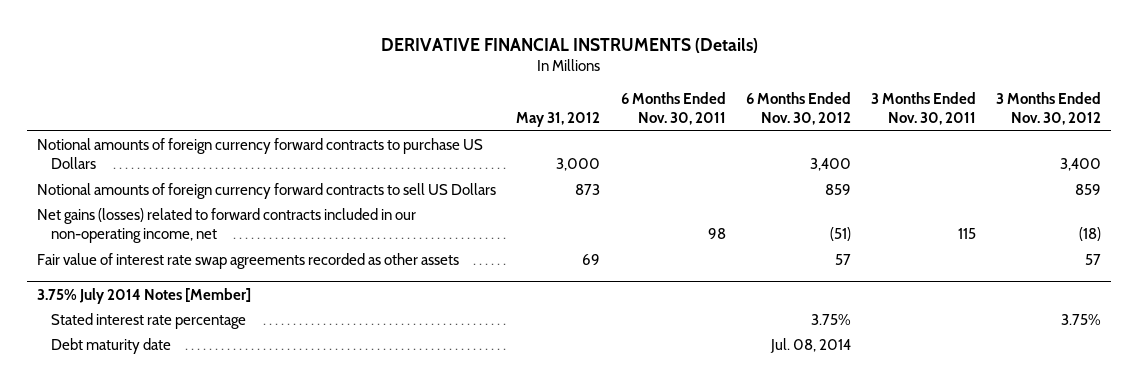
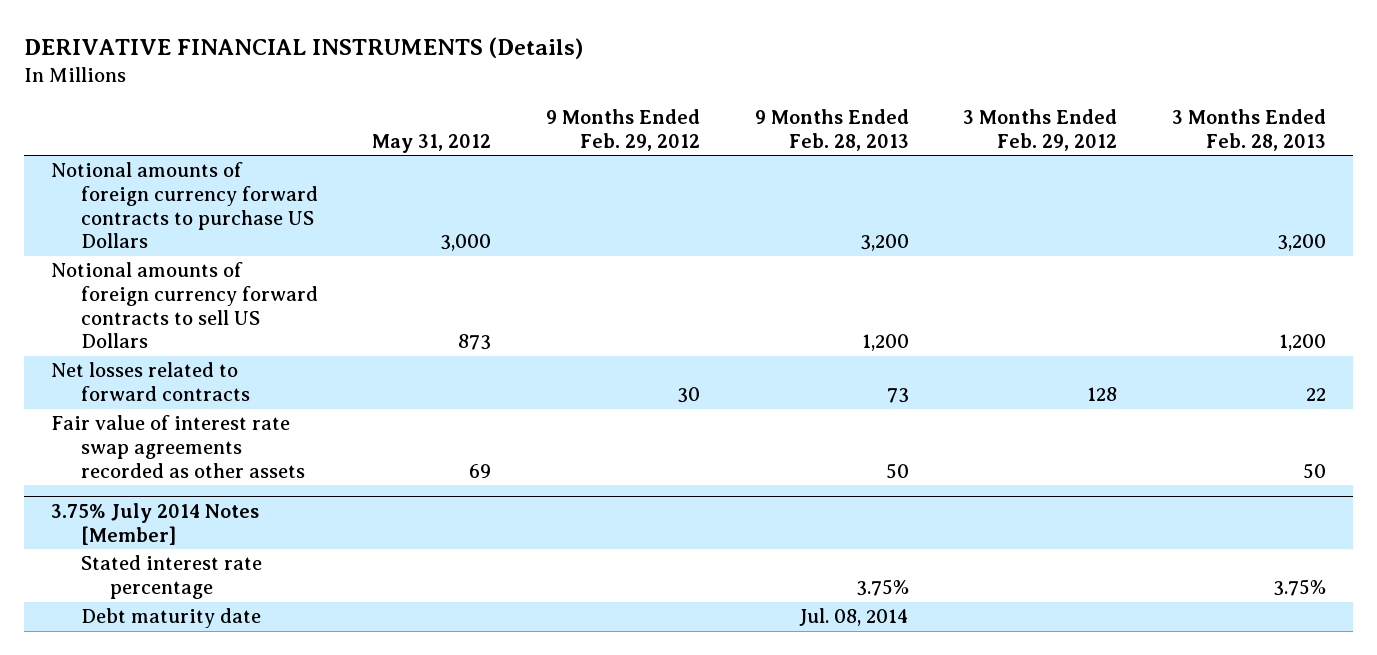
[620,92,726,126] 6 Months Ended Nov. 30, 2011 -> none
[745,92,851,126] 6 Months Ended Nov. 30, 2012 -> none
[870,92,976,126] 3 Months Ended Nov. 30, 2011 -> none
[996,92,1102,126] 3 Months Ended Nov. 30, 2012 -> none
none -> [545,108,700,151] 9 Months Ended Feb. 29, 2012
none -> [754,108,909,151] 9 Months Ended Feb. 28, 2013
none -> [963,108,1118,151] 3 Months Ended Feb. 29, 2012
none -> [1171,108,1326,151] 3 Months Ended Feb. 28, 2013
[37,208,417,244] Net gains (losses) related to forward contracts included in our non-operating income, net -> [51,362,250,402] Net losses related to forward contracts

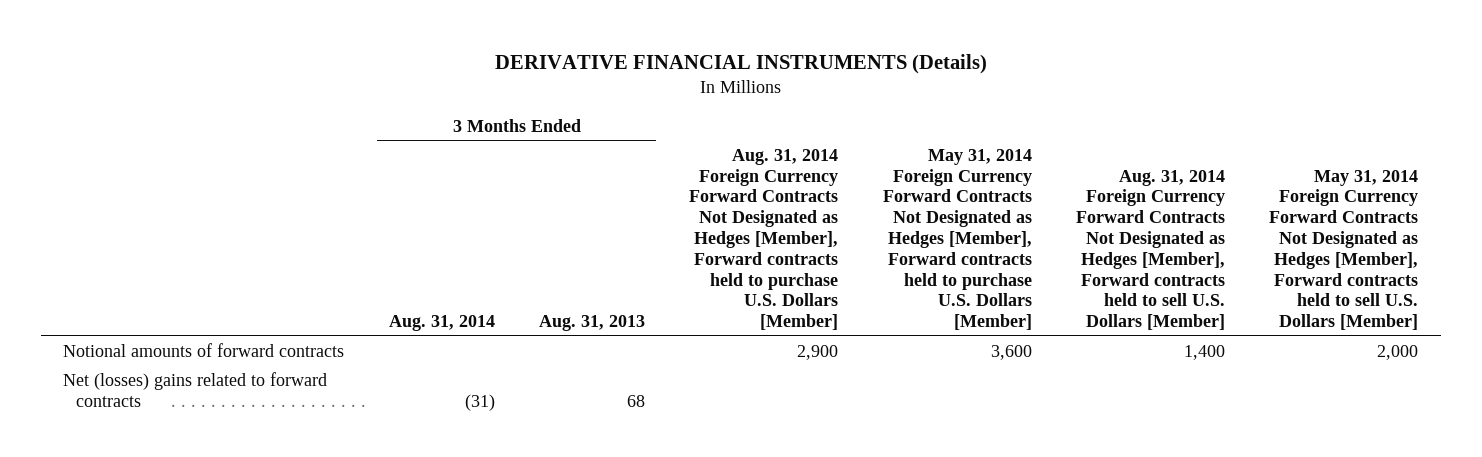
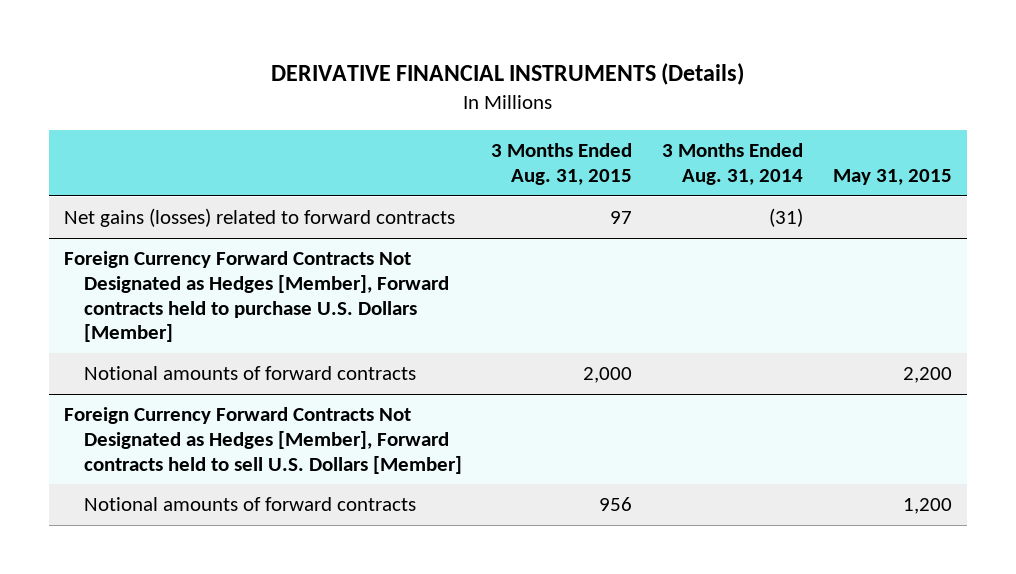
[538,315,645,332] Aug. 31, 2013 -> none
[689,148,839,331] Aug. 31, 2014 Foreign Currency Forward Contracts Not Designated as Hedges [Member], Forward contracts held to purchase U.S. Dollars [Member] -> none
[882,148,1032,331] May 31, 2014 Foreign Currency Forward Contracts Not Designated as Hedges [Member], Forward contracts held to purchase U.S. Dollars [Member] -> none
[1076,169,1226,331] Aug. 31, 2014 Foreign Currency Forward Contracts Not Designated as Hedges [Member], Forward contracts held to sell U.S. Dollars [Member] -> none
[1269,169,1419,331] May 31, 2014 Foreign Currency Forward Contracts Not Designated as Hedges [Member], Forward contracts held to sell U.S. Dollars [Member] -> none
none -> [491,143,633,185] 3 Months Ended Aug. 31, 2015
none -> [833,168,953,185] May 31, 2015
[63,343,345,358] Notional amounts of forward contracts -> none
[63,372,328,408] Net (losses) gains related to forward contracts -> [63,208,455,228] Net gains (losses) related to forward contracts
none -> [63,251,449,343] Foreign Currency Forward Contracts Not Designated as Hedges [Member], Forward contracts held to purchase U.S. Dollars [Member]
none -> [83,366,416,381] Notional amounts of forward contracts
none -> [63,407,462,474] Foreign Currency Forward Contracts Not Designated as Hedges [Member], Forward contracts held to sell U.S. Dollars [Member]
none -> [83,497,416,512] Notional amounts of forward contracts

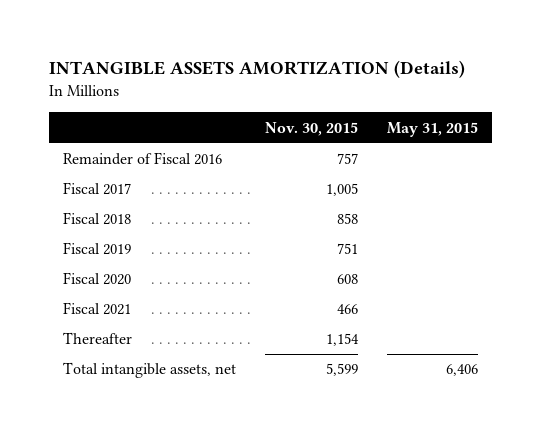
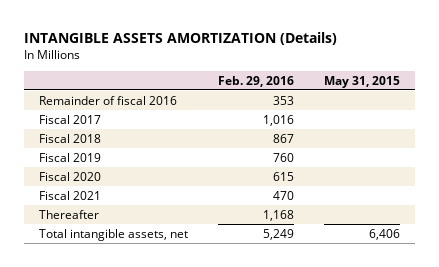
[265,121,359,136] Nov. 30, 2015 -> none
none -> [218,75,295,87] Feb. 29, 2016
[63,152,223,166] Remainder of Fiscal 2016 -> [39,95,178,105] Remainder of fiscal 2016

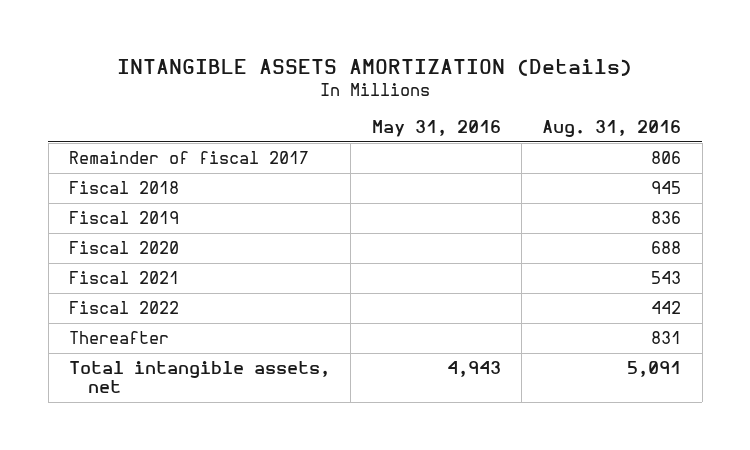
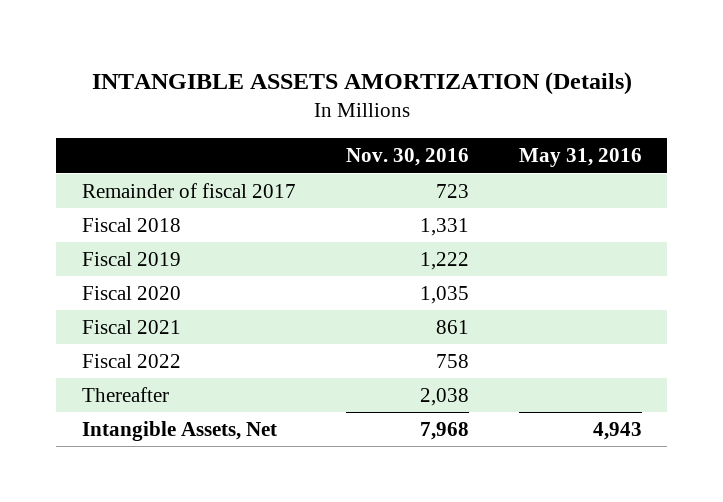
[542,120,682,138] Aug. 31, 2016 -> none
none -> [345,148,469,167] Nov. 30, 2016
[68,361,330,394] Total intangible assets, net -> [81,420,277,441] Intangible Assets, Net

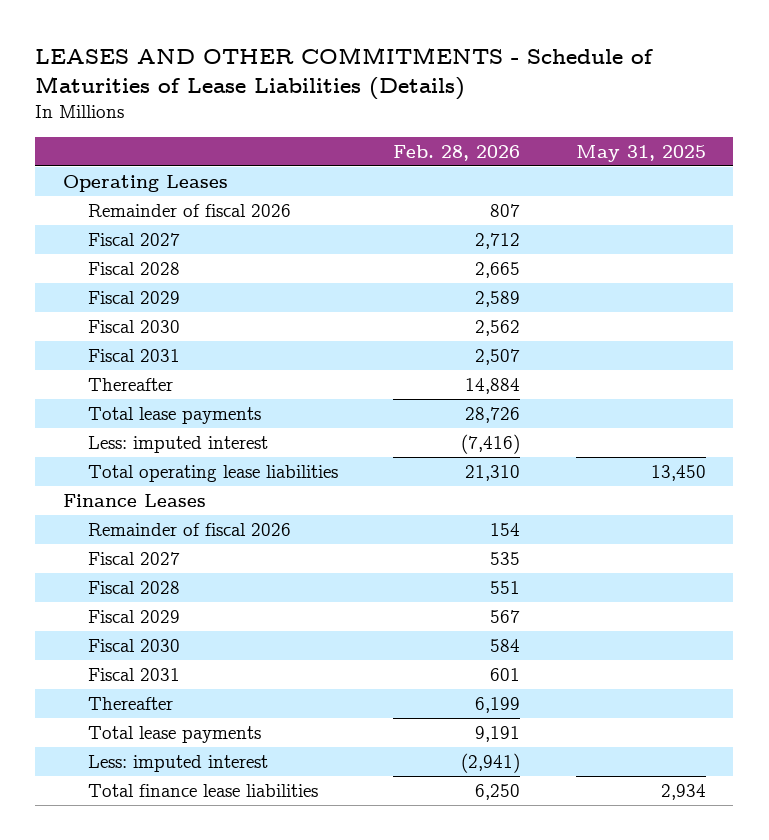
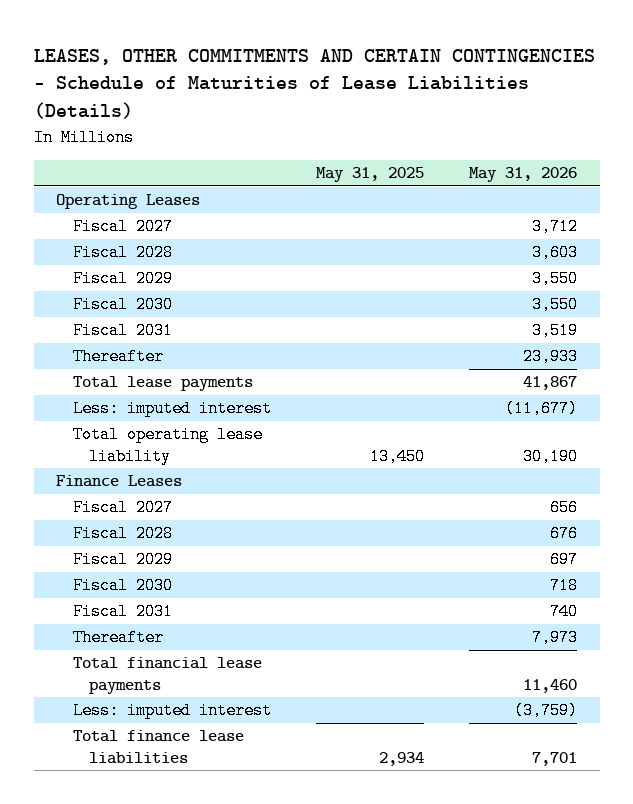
[35,47,654,101] LEASES AND OTHER COMMITMENTS - Schedule of Maturities of Lease Liabilities (Details) -> [33,48,595,120] LEASES, OTHER COMMITMENTS AND CERTAIN CONTINGENCIES - Schedule of Maturities of Lease Liabilities (Details)
[393,144,521,161] Feb. 28, 2026 -> none
none -> [469,167,578,183] May 31, 2026
[87,203,291,217] Remainder of fiscal 2026 -> none
[87,464,338,482] Total operating lease liabilities -> [72,426,263,465] Total operating lease liability
[87,522,291,536] Remainder of fiscal 2026 -> none
[87,725,261,743] Total lease payments -> [72,657,262,694] Total financial lease payments

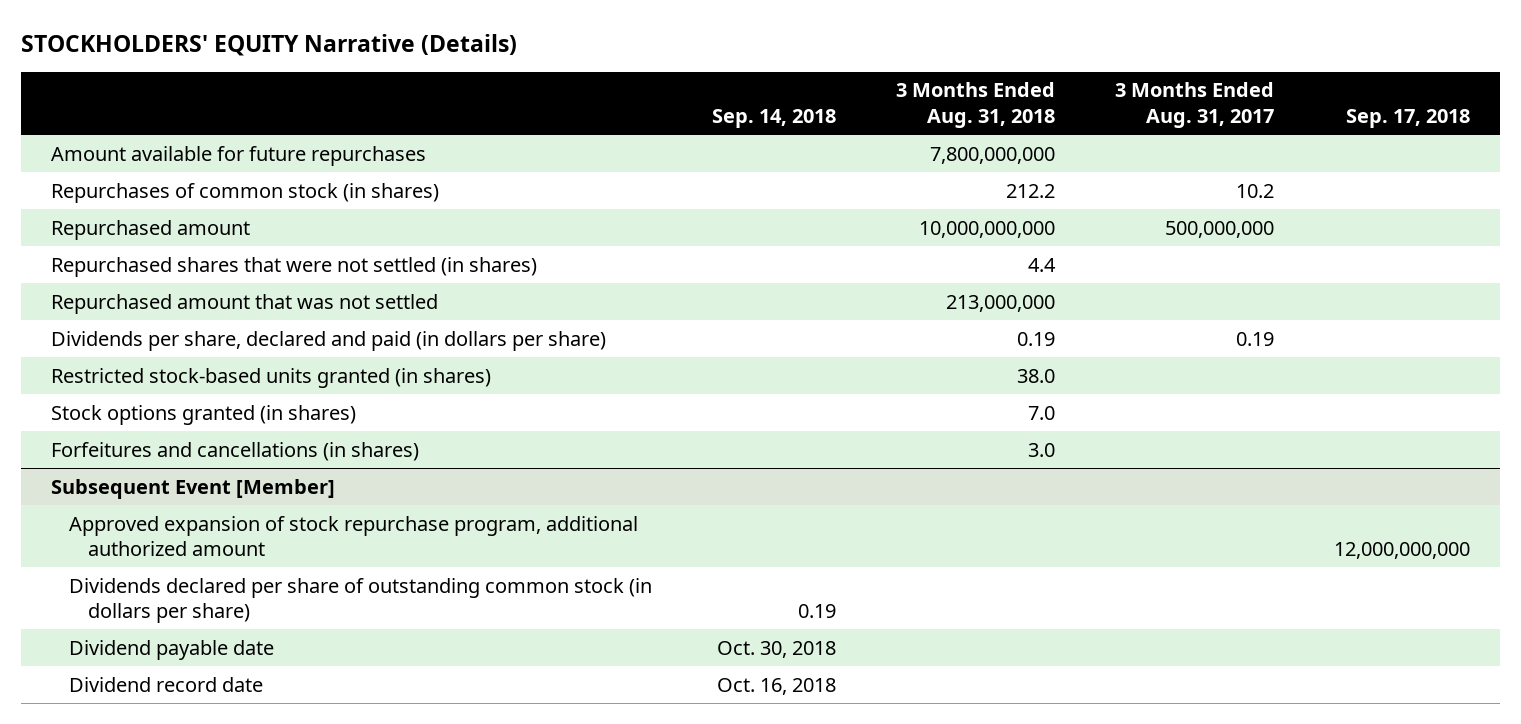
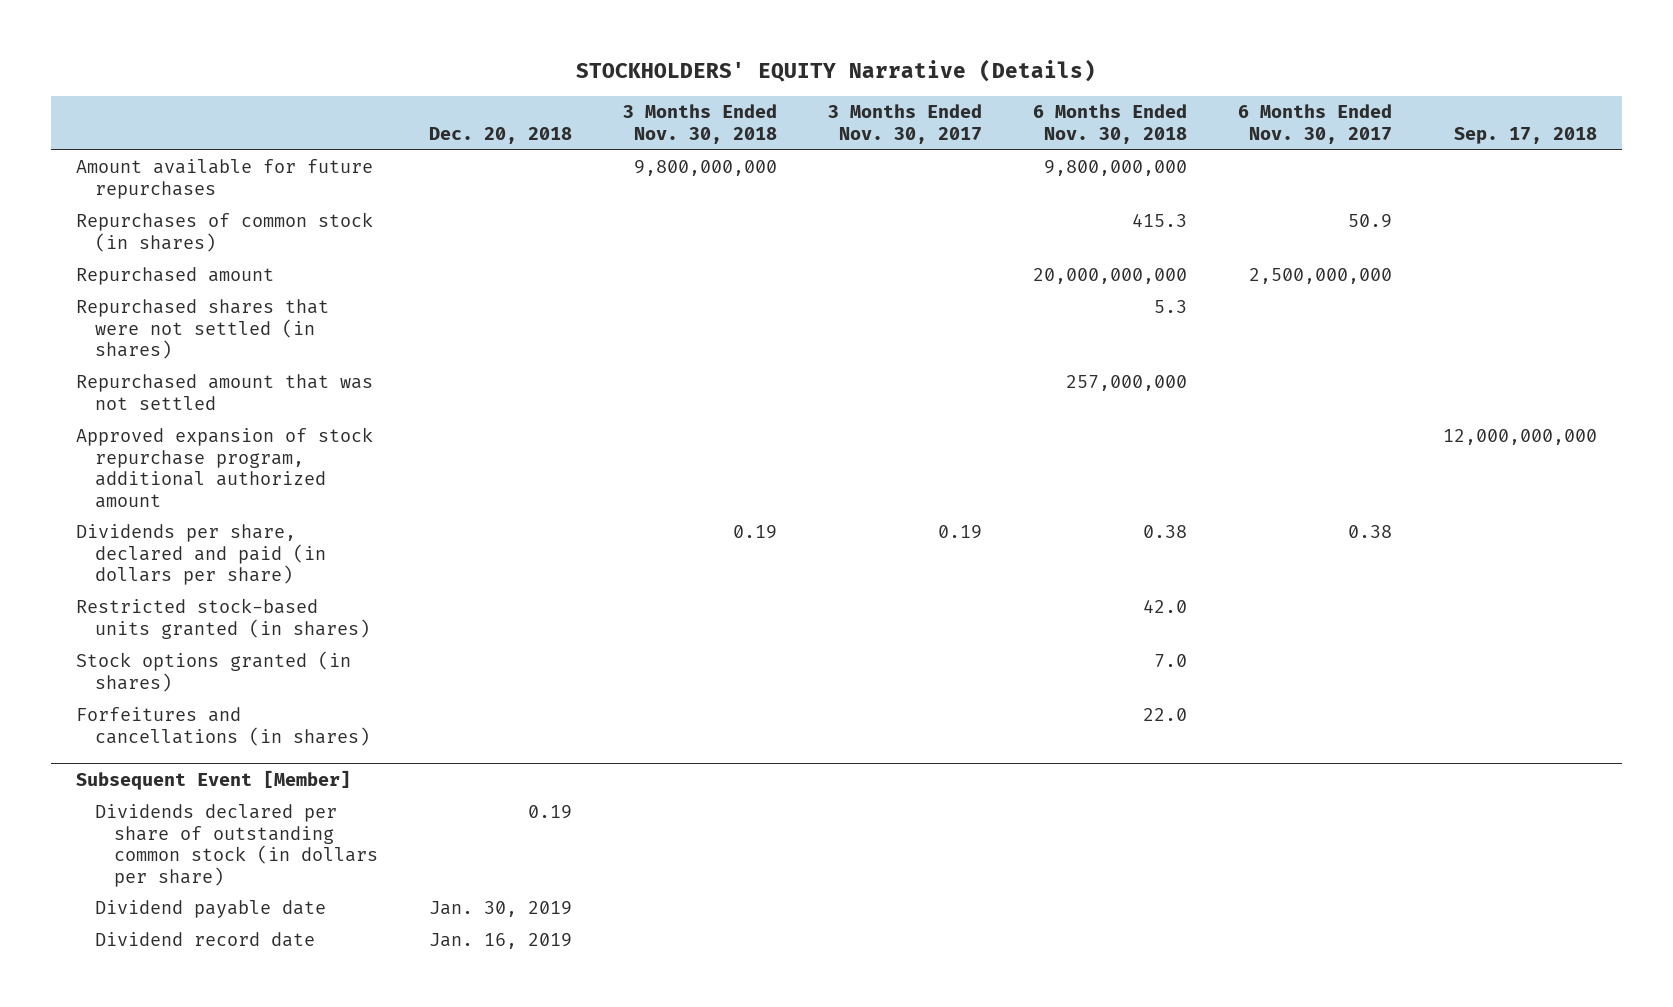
[712,109,837,129] Sep. 14, 2018 -> none
[896,82,1056,129] 3 Months Ended Aug. 31, 2018 -> none
[1115,82,1275,129] 3 Months Ended Aug. 31, 2017 -> none
none -> [428,126,572,144] Dec. 20, 2018
none -> [622,104,777,144] 3 Months Ended Nov. 30, 2018
none -> [827,104,982,144] 3 Months Ended Nov. 30, 2017
none -> [1032,104,1187,144] 6 Months Ended Nov. 30, 2018
none -> [1237,104,1392,144] 6 Months Ended Nov. 30, 2017
none -> [76,427,374,508] Approved expansion of stock repurchase program, additional authorized amount
[69,515,639,557] Approved expansion of stock repurchase program, additional authorized amount -> none

